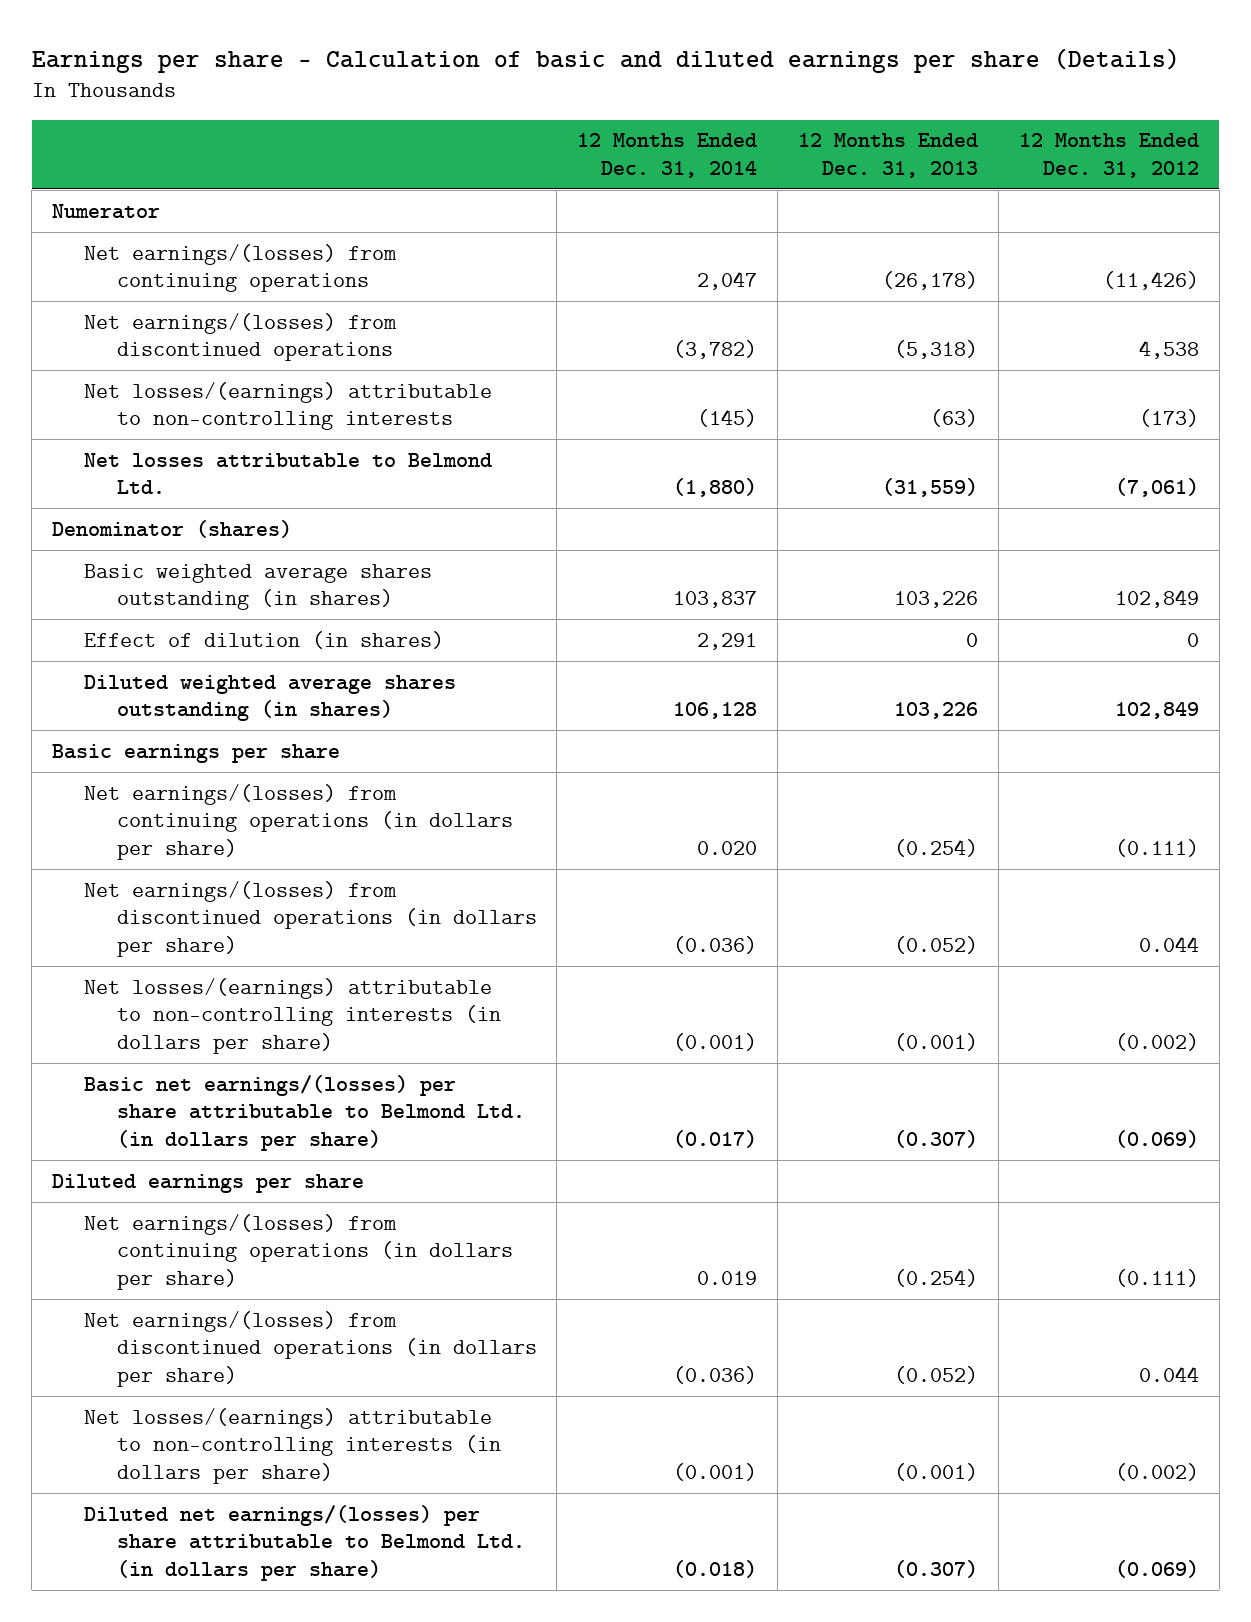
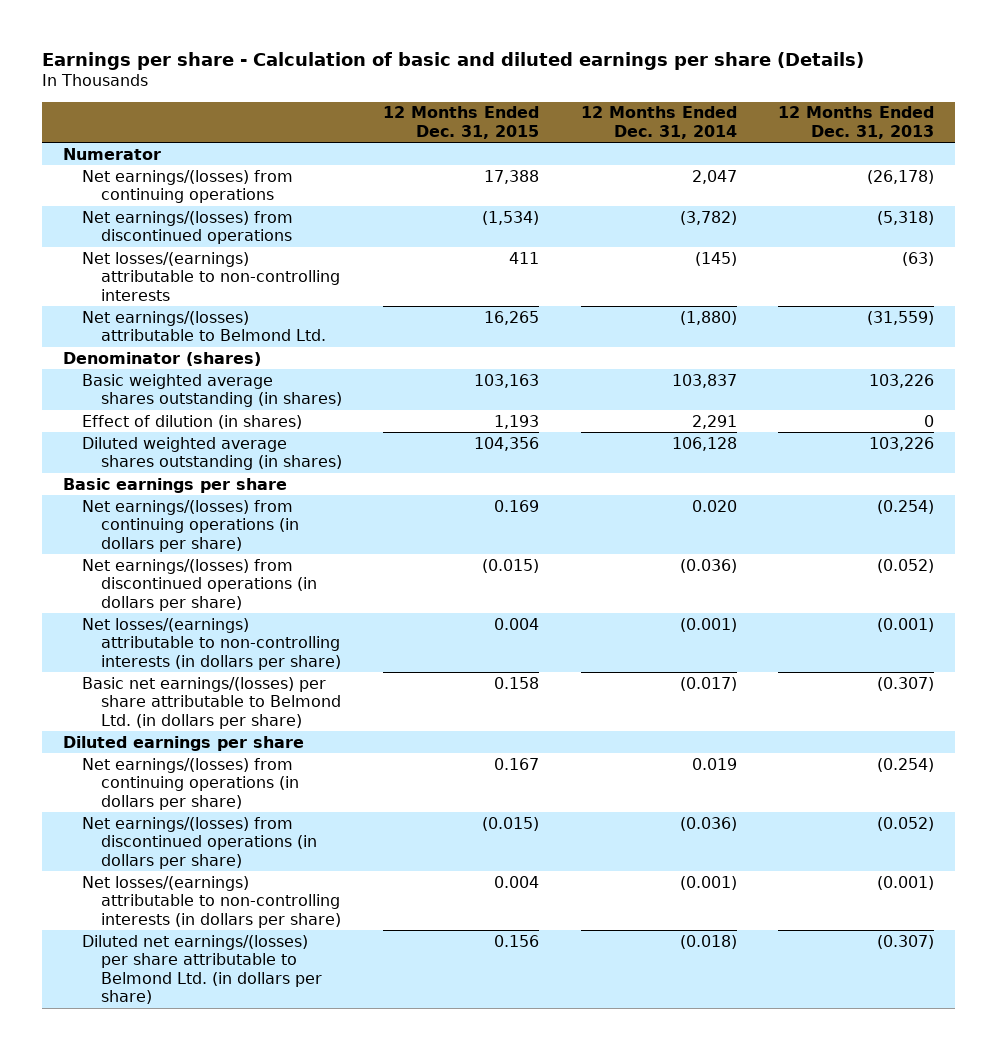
[1018,133,1199,178] 12 Months Ended Dec. 31, 2012 -> none
none -> [383,106,540,139] 12 Months Ended Dec. 31, 2015
[84,452,493,495] Net losses attributable to Belmond Ltd. -> [81,310,327,342] Net earnings/(losses) attributable to Belmond Ltd.

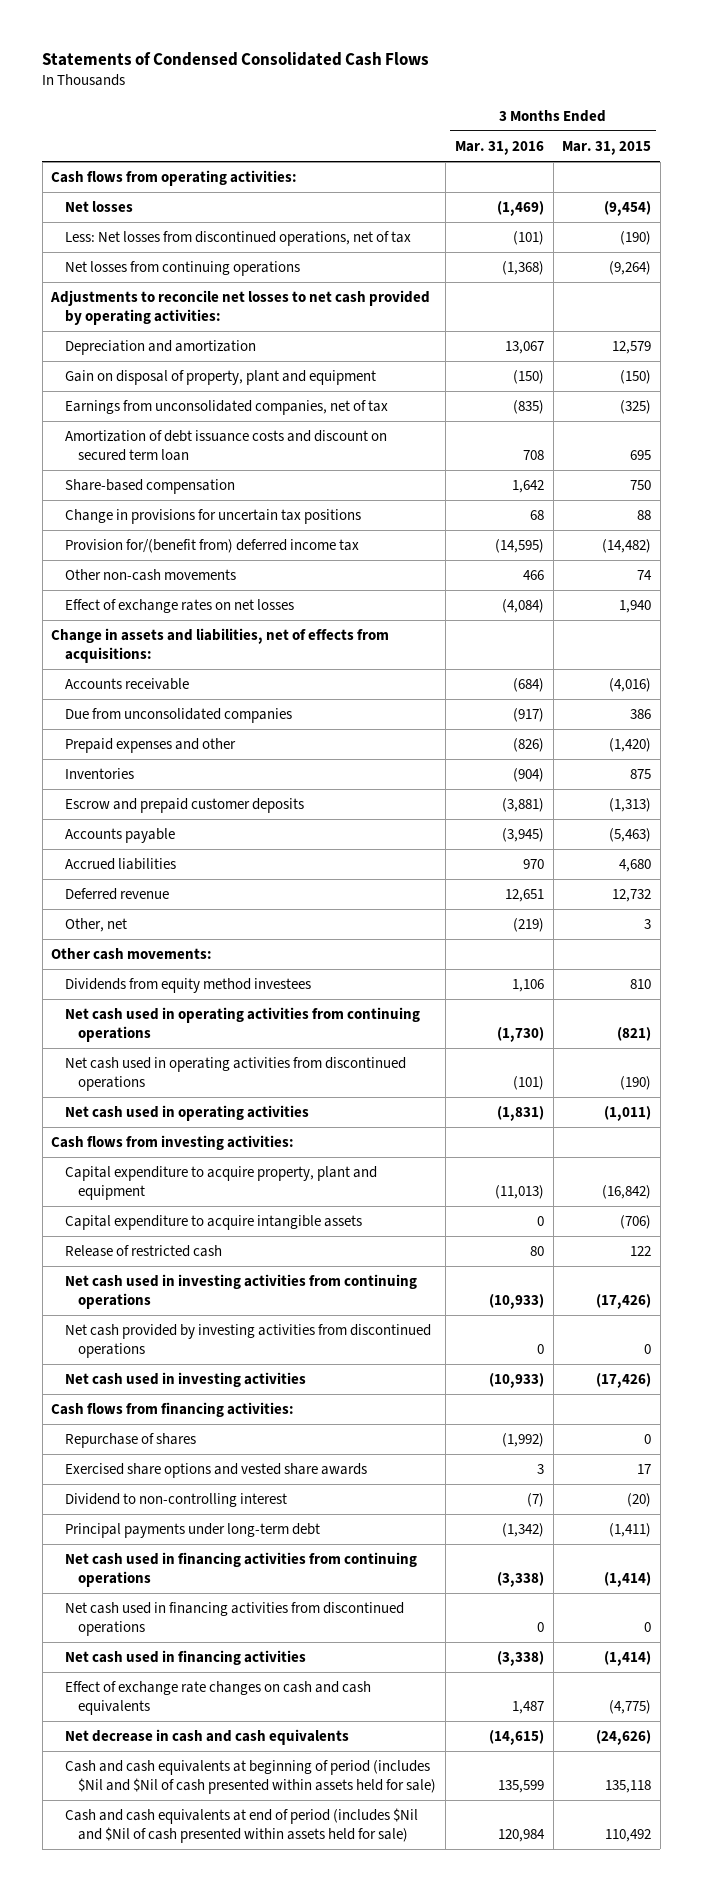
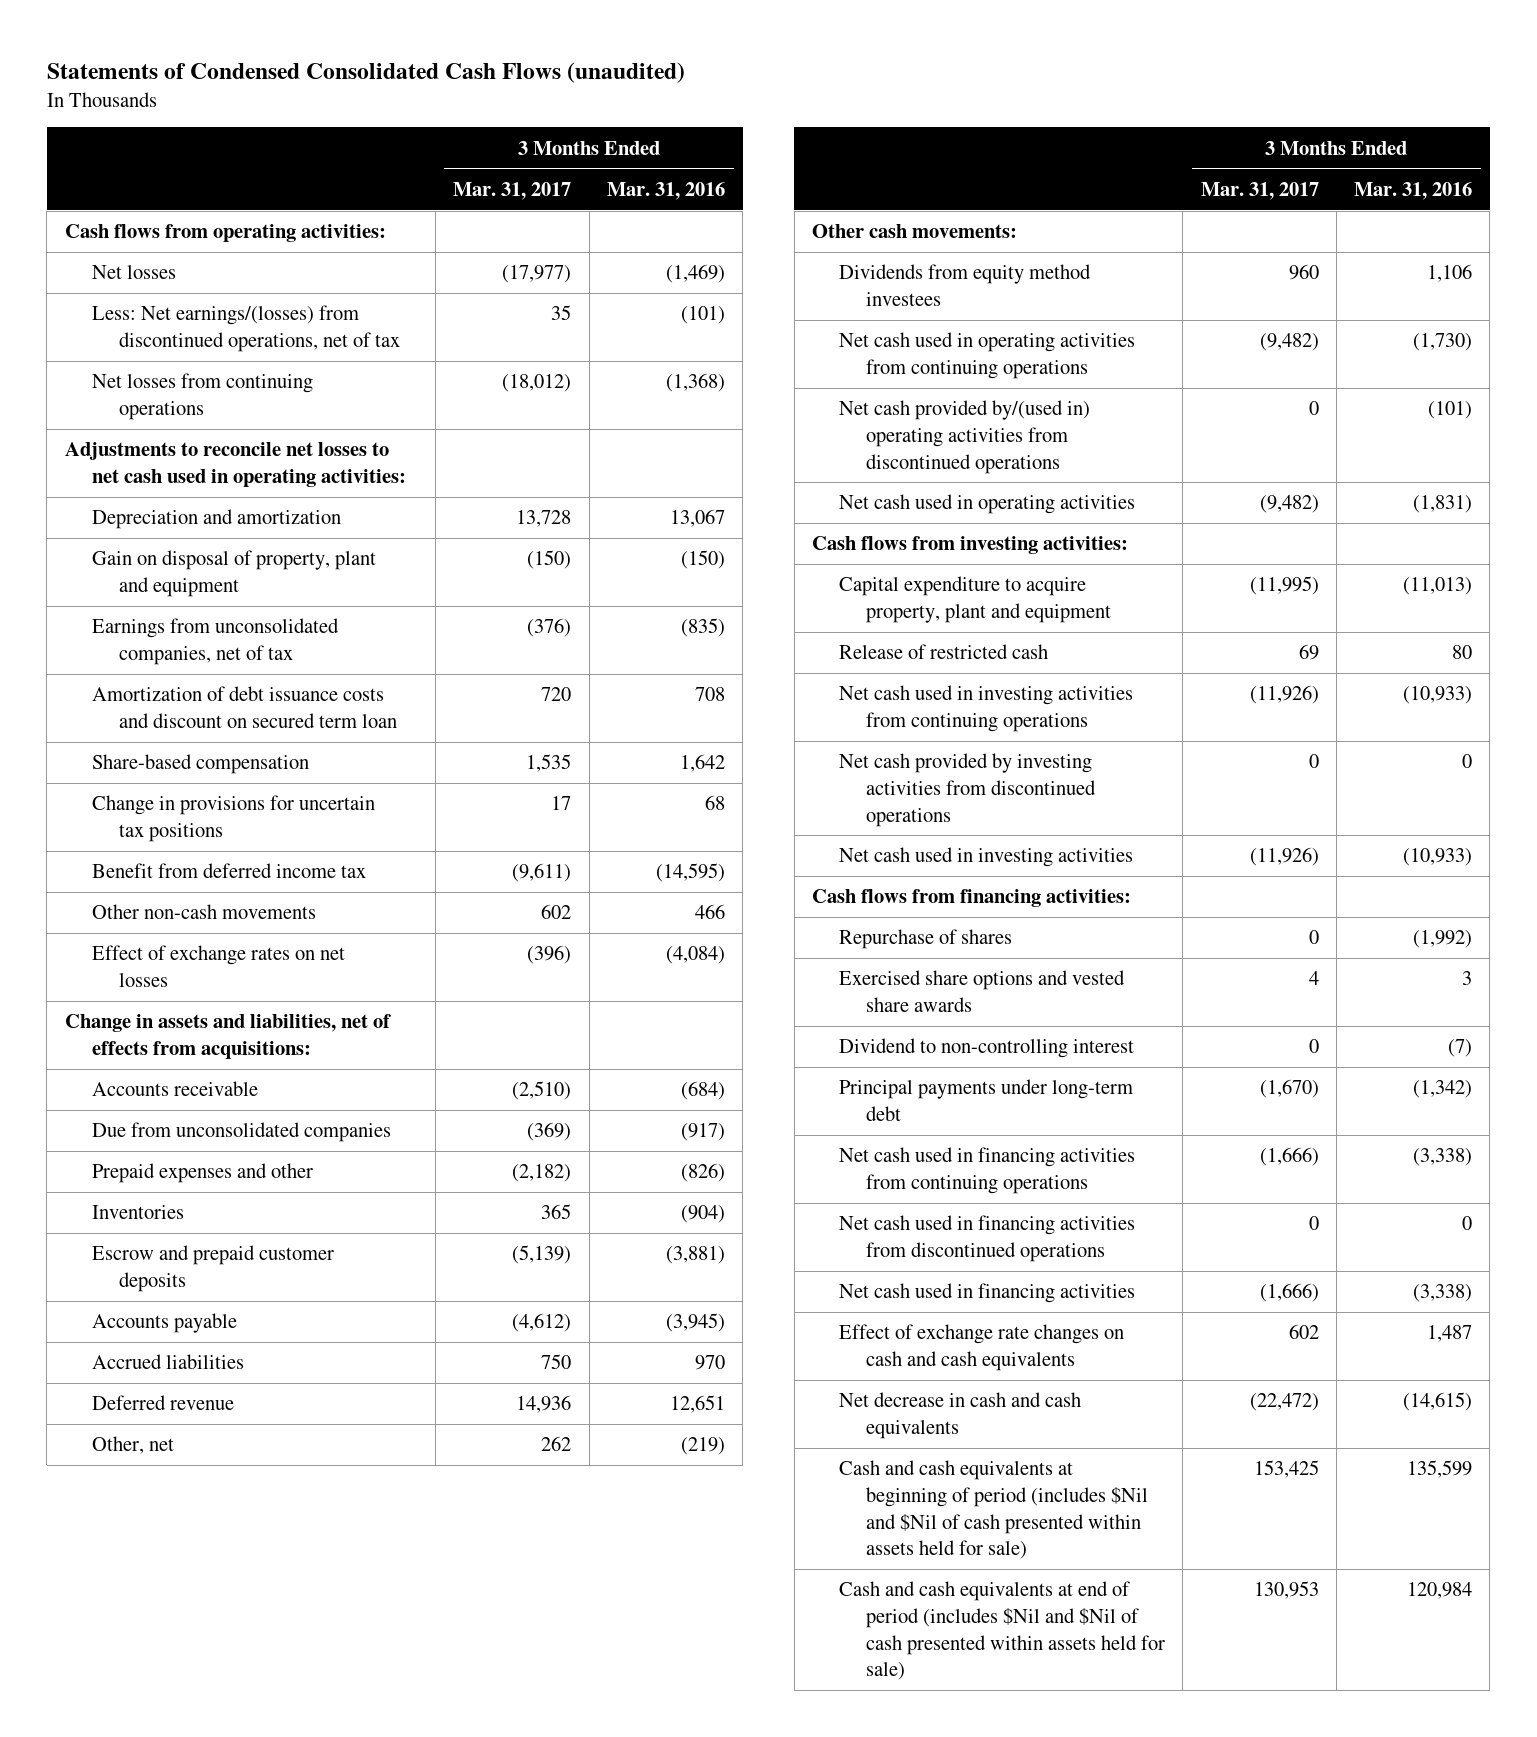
[42,52,430,67] Statements of Condensed Consolidated Cash Flows -> [46,61,685,83] Statements of Condensed Consolidated Cash Flows (unaudited)
[562,141,652,156] Mar. 31, 2015 -> none
none -> [453,181,572,200] Mar. 31, 2017
[64,231,411,247] Less: Net losses from discontinued operations, net of tax -> [91,305,400,352] Less: Net earnings/(losses) from discontinued operations, net of tax
[50,290,431,326] Adjustments to reconcile net losses to net cash provided by operating activities: -> [64,442,406,487] Adjustments to reconcile net losses to net cash used in operating activities:
[64,539,359,554] Provision for/(benefit from) deferred income tax -> [91,863,366,879] Benefit from deferred income tax
[64,1057,406,1092] Net cash used in operating activities from discontinued operations -> [839,400,1091,474] Net cash provided by/(used in) operating activities from discontinued operations
[64,1215,362,1231] Capital expenditure to acquire intangible assets -> none

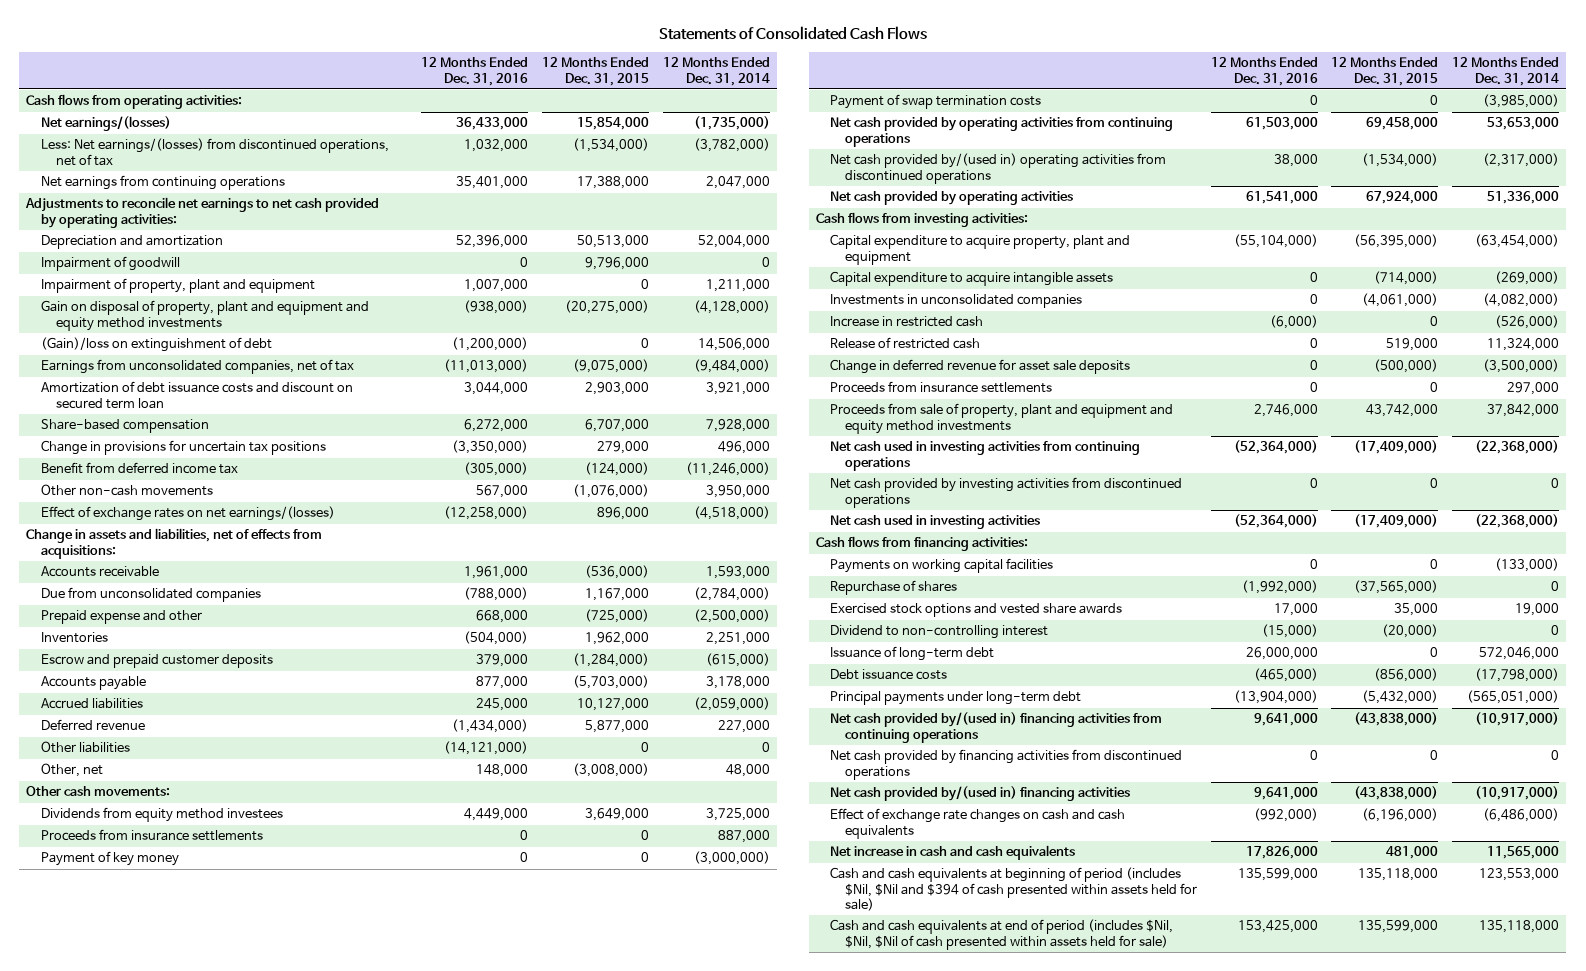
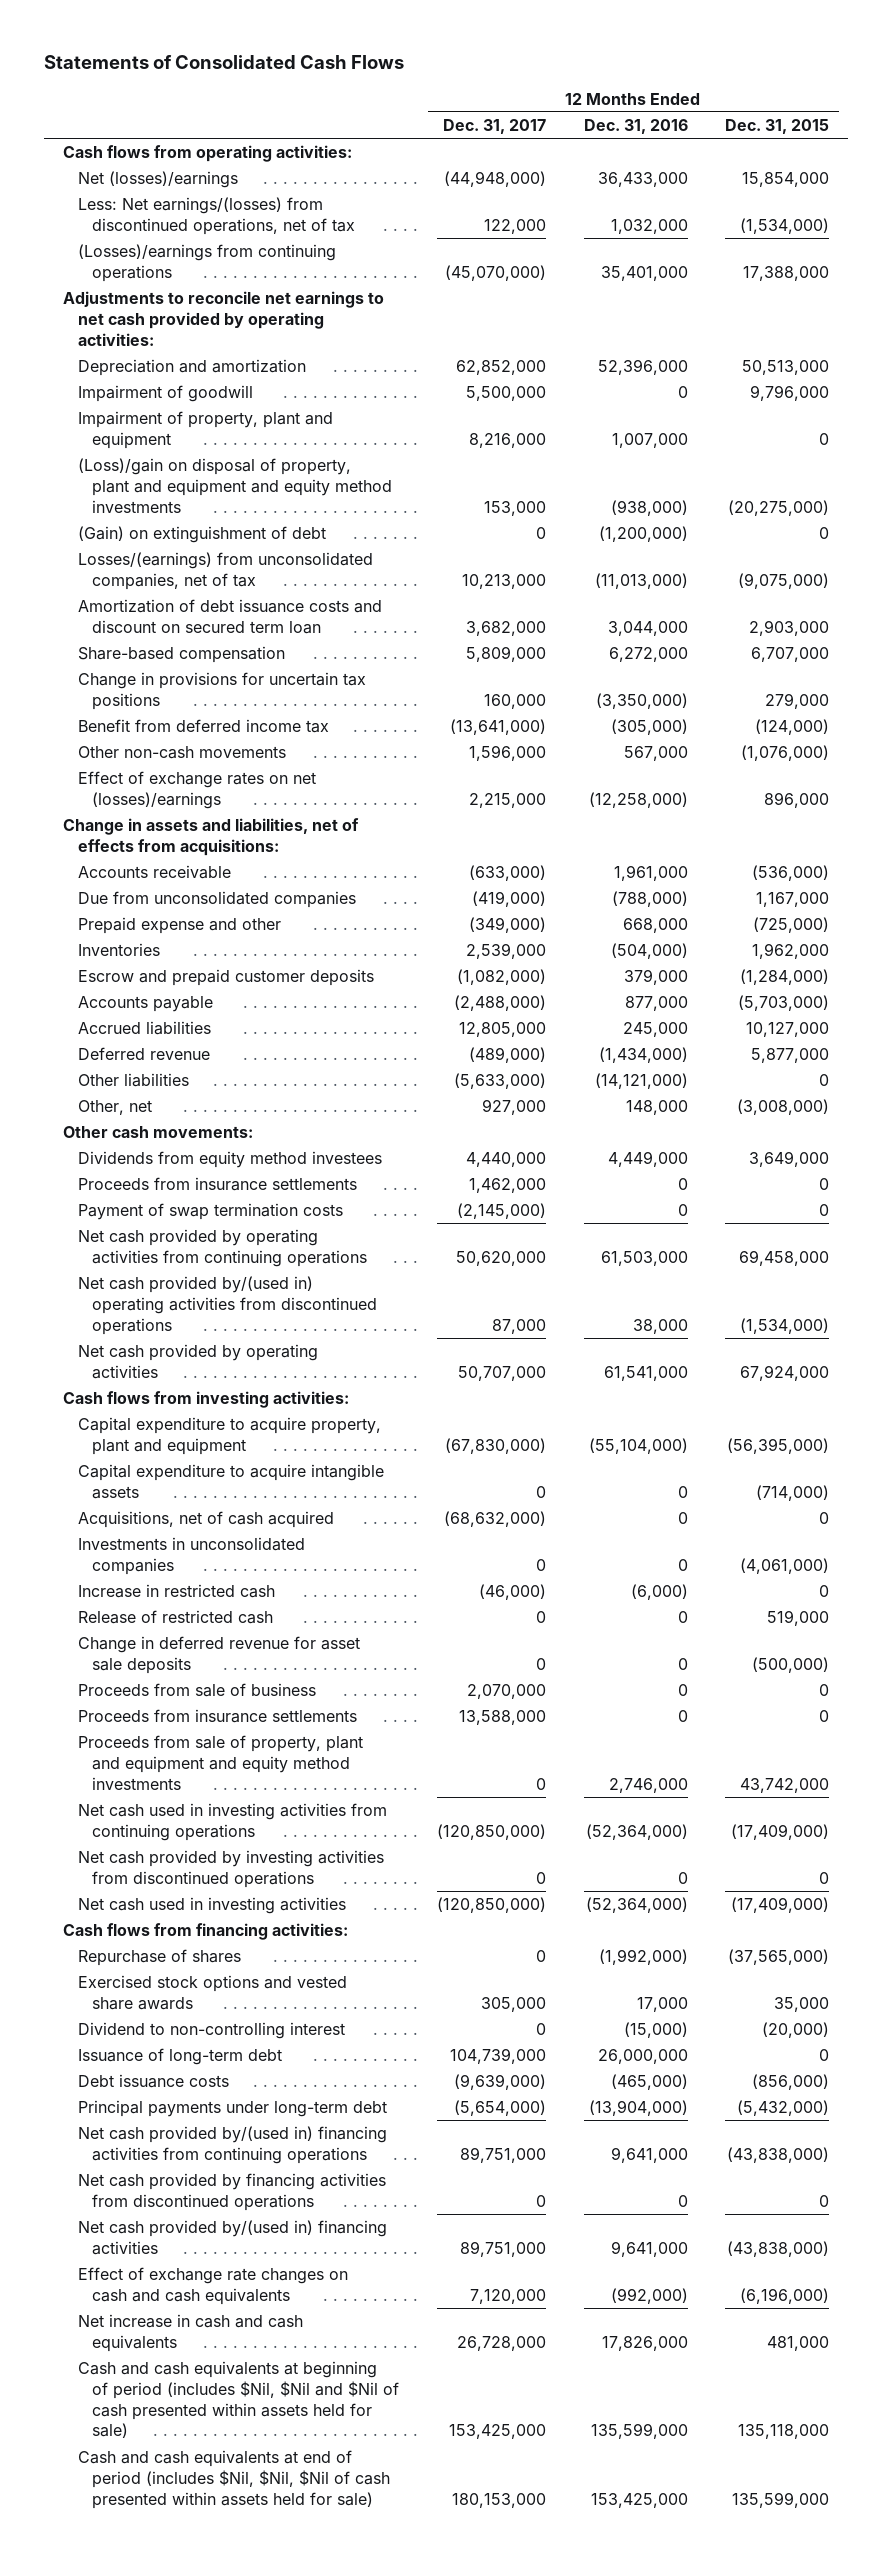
[662,57,770,86] 12 Months Ended Dec. 31, 2014 -> none
none -> [443,118,547,134] Dec. 31, 2017
[40,116,171,132] Net earnings/(losses) -> [77,171,238,189] Net (losses)/earnings
[40,175,285,191] Net earnings from continuing operations -> [77,244,336,282] (Losses)/earnings from continuing operations
[40,300,369,331] Gain on disposal of property, plant and equipment and equity method investments -> [77,458,393,513] (Loss)/gain on disposal of property, plant and equipment and equity method investments
[40,337,272,353] (Gain)/loss on extinguishment of debt -> [77,526,326,544] (Gain) on extinguishment of debt
[40,359,354,375] Earnings from unconsolidated companies, net of tax -> [77,552,373,590] Losses/(earnings) from unconsolidated companies, net of tax
[40,506,335,522] Effect of exchange rates on net earnings/(losses) -> [77,771,316,809] Effect of exchange rates on net (losses)/earnings
[40,851,179,867] Payment of key money -> none
none -> [77,1511,334,1529] Acquisitions, net of cash acquired
none -> [77,1683,316,1698] Proceeds from sale of business
[830,558,1054,574] Payments on working capital facilities -> none
[830,867,1197,911] Cash and cash equivalents at beginning of period (includes $Nil, $Nil and $394 of cash presented within assets held for sale) -> [77,2361,400,2439] Cash and cash equivalents at beginning of period (includes $Nil, $Nil and $Nil of cash presented within assets held for sale)

